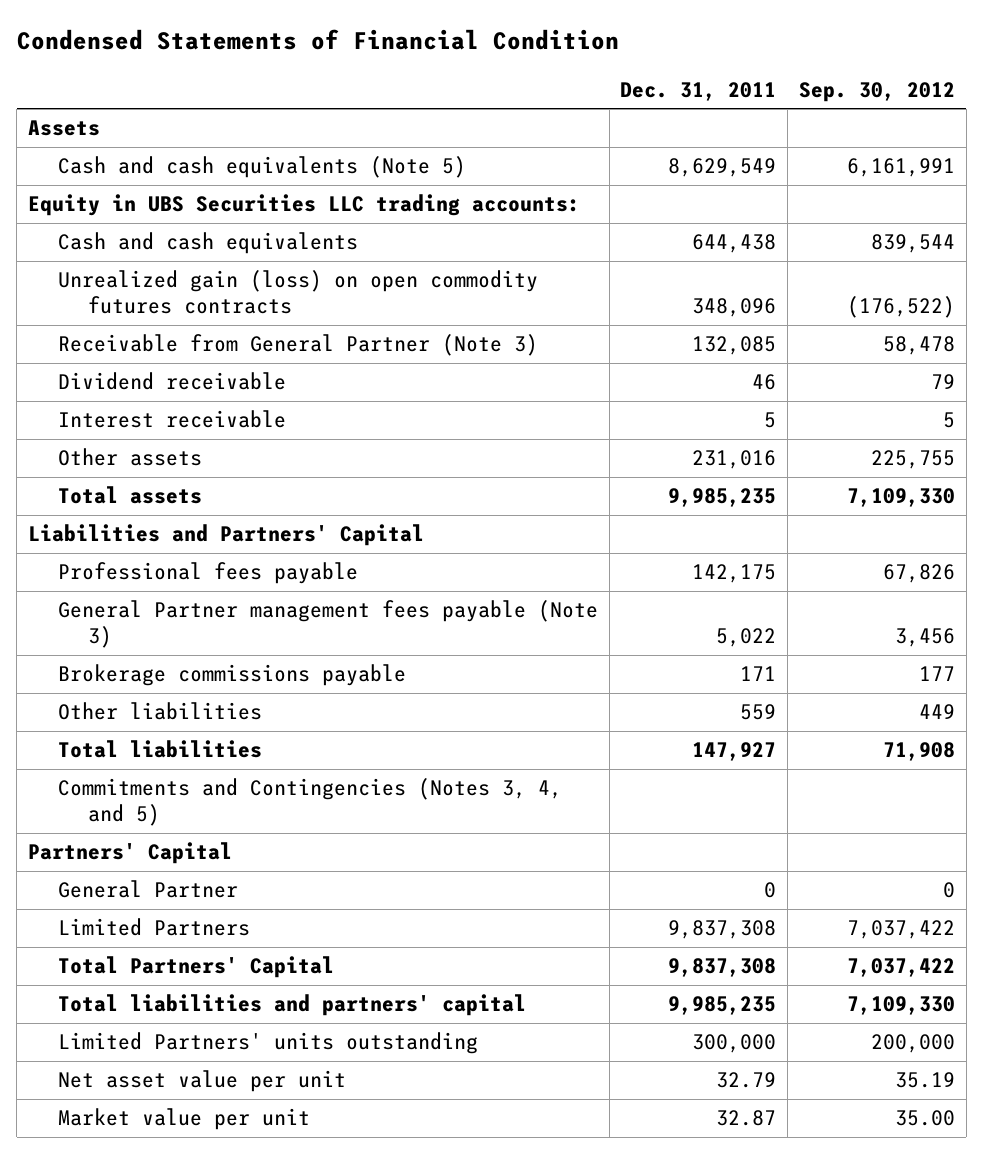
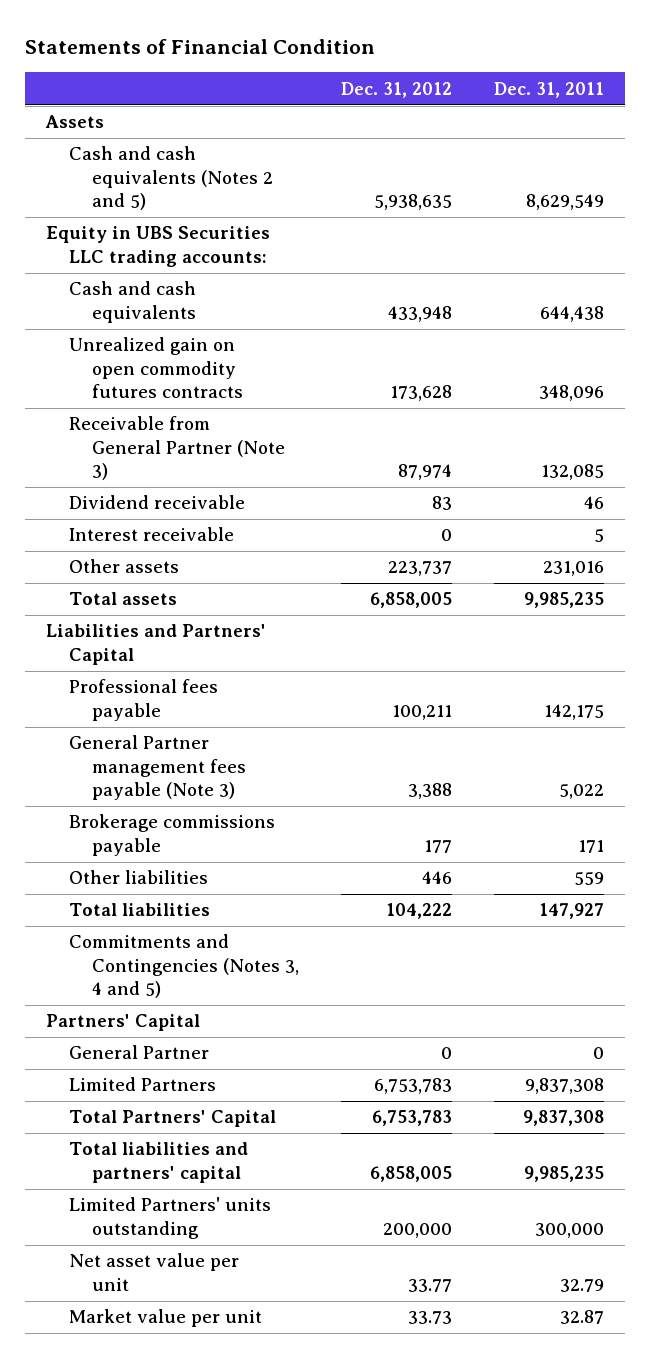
[16,29,619,51] Condensed Statements of Financial Condition -> [25,38,376,54] Statements of Financial Condition
[798,81,955,102] Sep. 30, 2012 -> none
none -> [340,81,452,98] Dec. 31, 2012
[57,156,466,179] Cash and cash equivalents (Note 5) -> [68,146,273,211] Cash and cash equivalents (Notes 2 and 5)
[57,270,538,315] Unrealized gain (loss) on open commodity futures contracts -> [68,337,243,399] Unrealized gain on open commodity futures contracts
[57,778,562,827] Commitments and Contingencies (Notes 3, 4, and 5) -> [68,934,299,999] Commitments and Contingencies (Notes 3, 4 and 5)

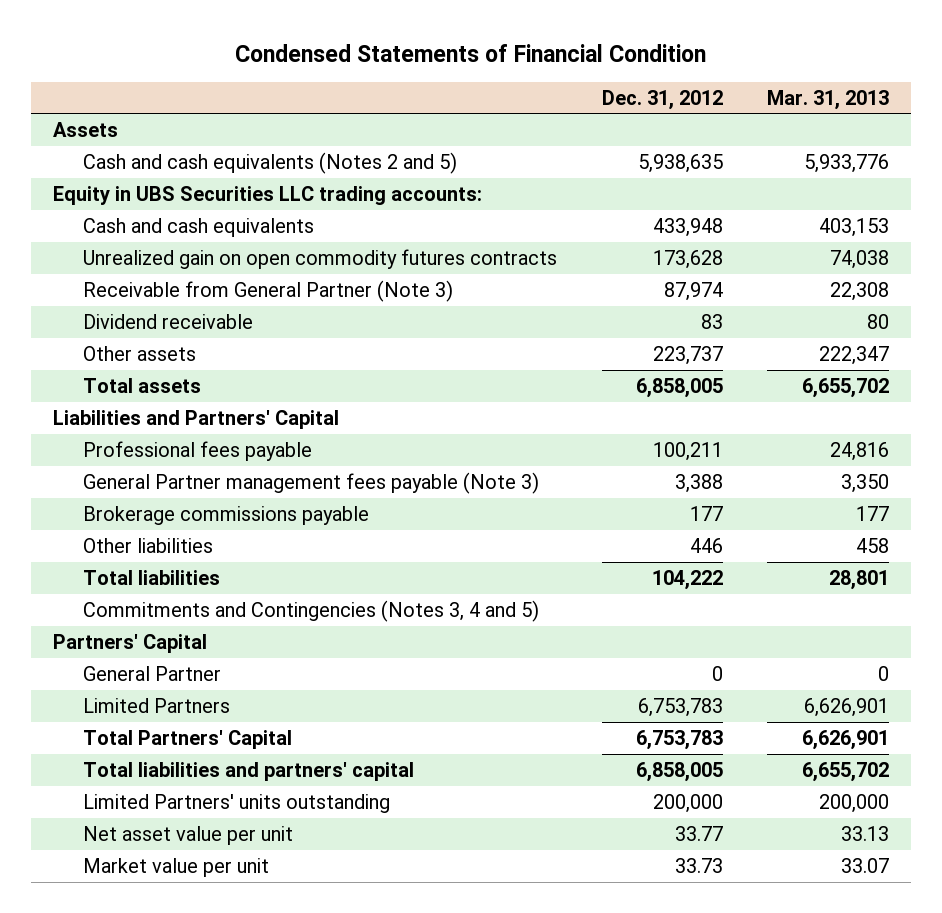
[25,38,376,54] Statements of Financial Condition -> [234,43,706,62] Condensed Statements of Financial Condition
[493,81,604,98] Dec. 31, 2011 -> none
none -> [766,89,889,110] Mar. 31, 2013
[68,527,234,542] Interest receivable -> none

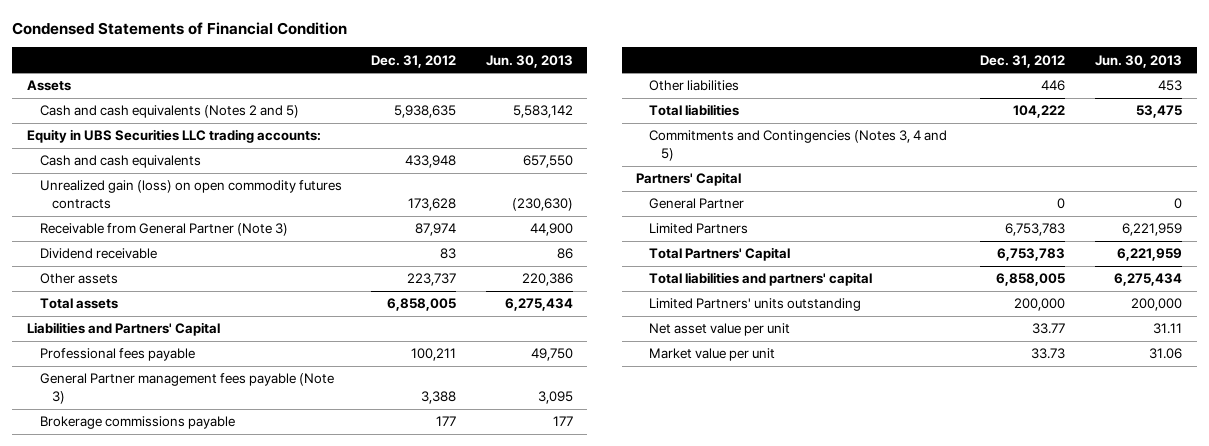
[766,89,889,110] Mar. 31, 2013 -> none
none -> [485,54,573,68] Jun. 30, 2013
[83,248,558,269] Unrealized gain on open commodity futures contracts -> [39,180,342,209] Unrealized gain (loss) on open commodity futures contracts

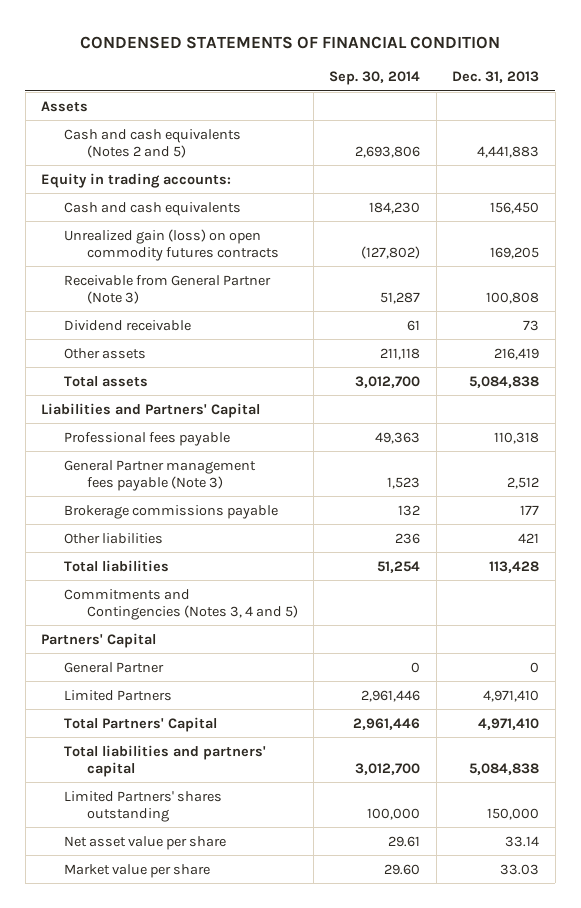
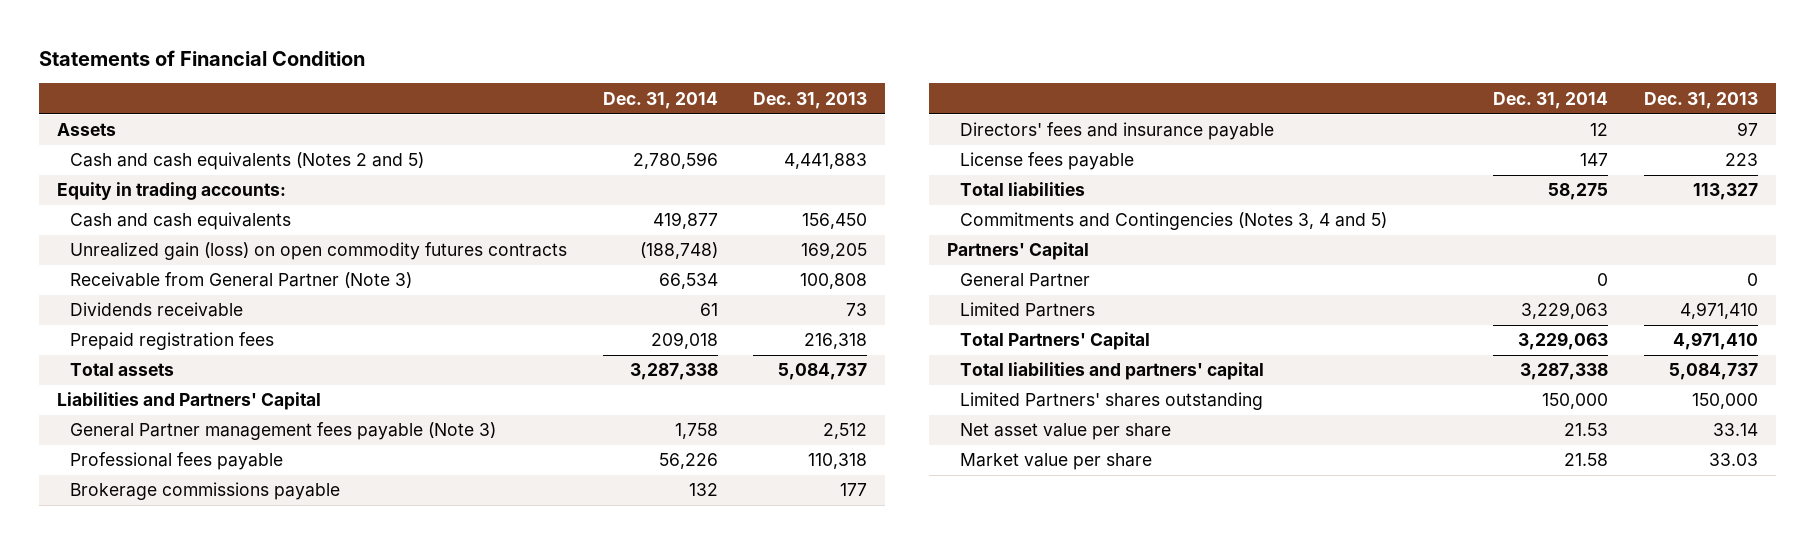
[80,35,501,49] CONDENSED STATEMENTS OF FINANCIAL CONDITION -> [38,50,365,67] Statements of Financial Condition
[329,71,421,86] Sep. 30, 2014 -> none
none -> [602,91,718,109] Dec. 31, 2014
[63,347,146,359] Other assets -> none
[63,319,191,331] Dividend receivable -> [69,302,243,318] Dividends receivable
none -> [69,332,274,351] Prepaid registration fees
[469,375,540,388] 5,084,838 -> [778,363,868,381] 5,084,737
[63,431,230,446] Professional fees payable -> [69,452,283,471] Professional fees payable
[63,532,163,544] Other liabilities -> none
none -> [959,122,1274,141] Directors' fees and insurance payable
none -> [959,152,1134,171] License fees payable
[489,560,540,573] 113,428 -> [1692,183,1758,201] 113,327
[469,762,540,775] 5,084,838 -> [1668,363,1758,381] 5,084,737

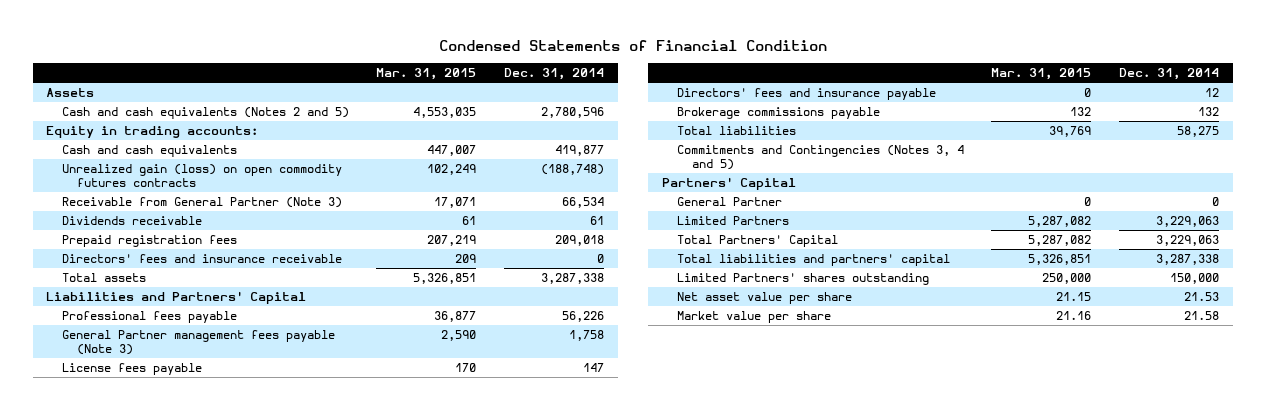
[38,50,365,67] Statements of Financial Condition -> [438,40,827,52] Condensed Statements of Financial Condition
[753,91,868,109] Dec. 31, 2013 -> none
none -> [376,68,477,81] Mar. 31, 2015
none -> [61,253,342,263] Directors' fees and insurance receivable
[69,422,496,441] General Partner management fees payable (Note 3) -> [61,329,335,356] General Partner management fees payable (Note 3)
[959,122,1274,141] Directors' fees and insurance payable -> [676,87,936,100] Directors' fees and insurance payable
[69,482,340,501] Brokerage commissions payable -> [676,106,880,119] Brokerage commissions payable

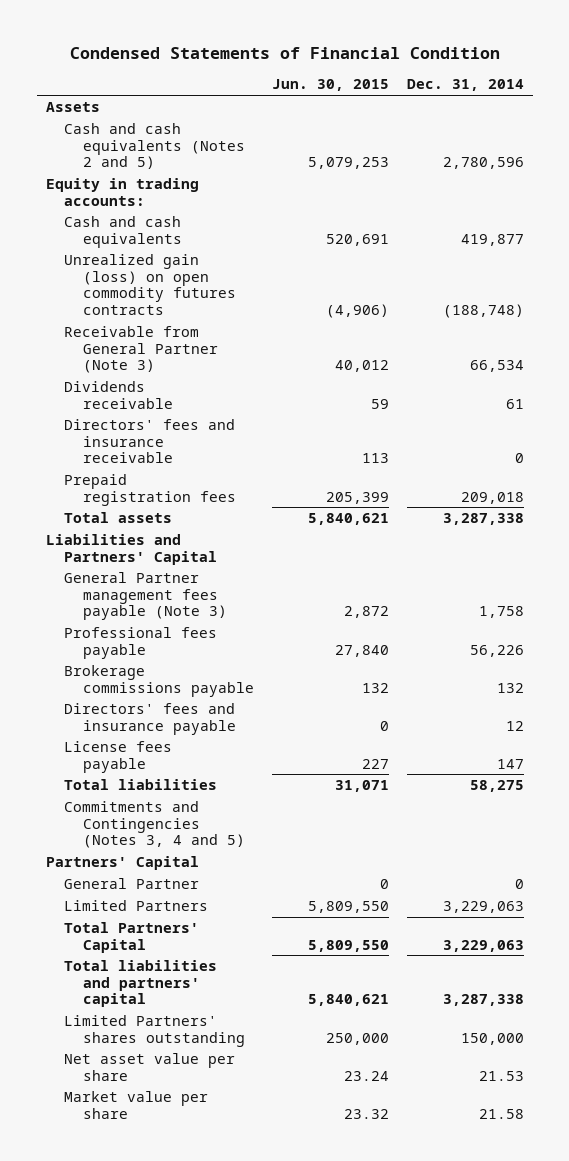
[376,68,477,81] Mar. 31, 2015 -> none
none -> [271,79,389,92] Jun. 30, 2015
[61,234,237,247] Prepaid registration fees -> [64,474,236,506] Prepaid registration fees
[61,310,237,323] Professional fees payable -> [64,627,218,659] Professional fees payable
[676,87,936,100] Directors' fees and insurance payable -> [64,703,236,735] Directors' fees and insurance payable
[61,362,202,375] License fees payable -> [64,741,173,773] License fees payable

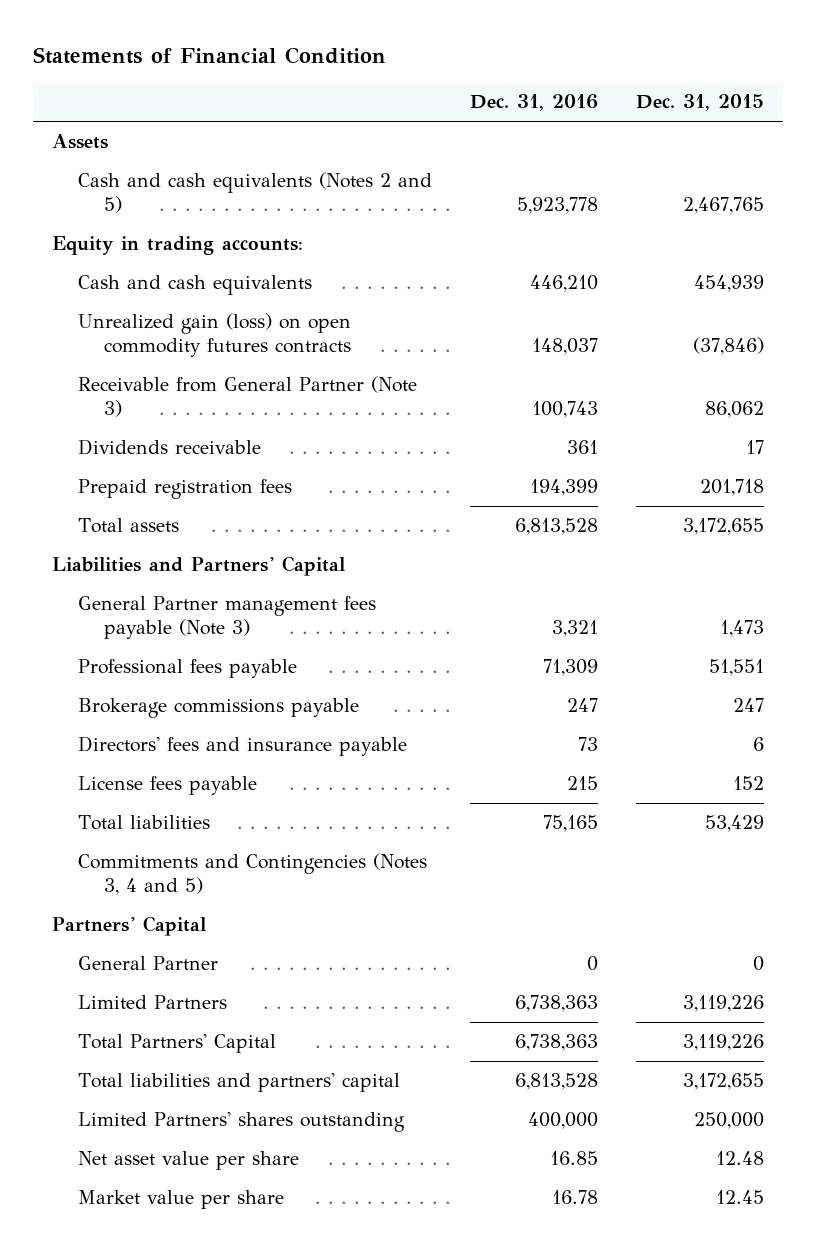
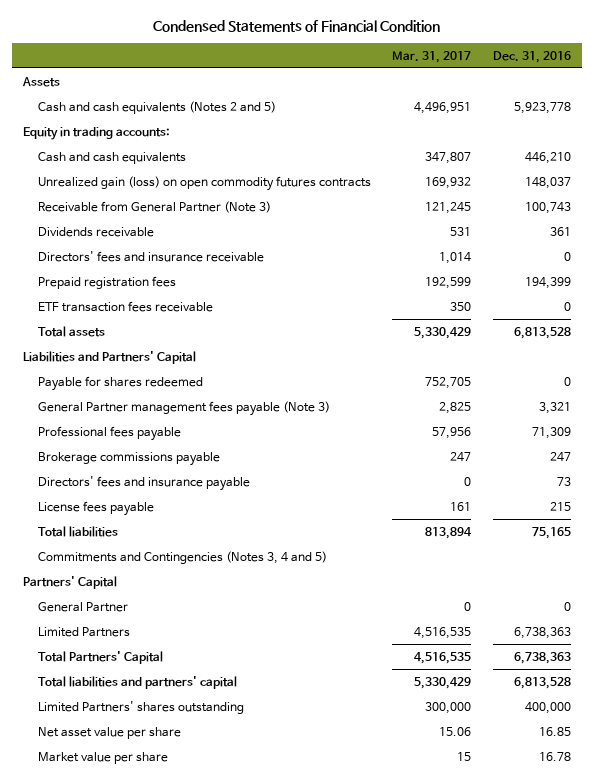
[33,47,387,65] Statements of Financial Condition -> [153,19,441,32] Condensed Statements of Financial Condition
[635,94,764,112] Dec. 31, 2015 -> none
none -> [392,50,472,63] Mar. 31, 2017
none -> [37,250,264,262] Directors' fees and insurance receivable
none -> [37,300,213,312] ETF transaction fees receivable
none -> [37,375,203,391] Payable for shares redeemed

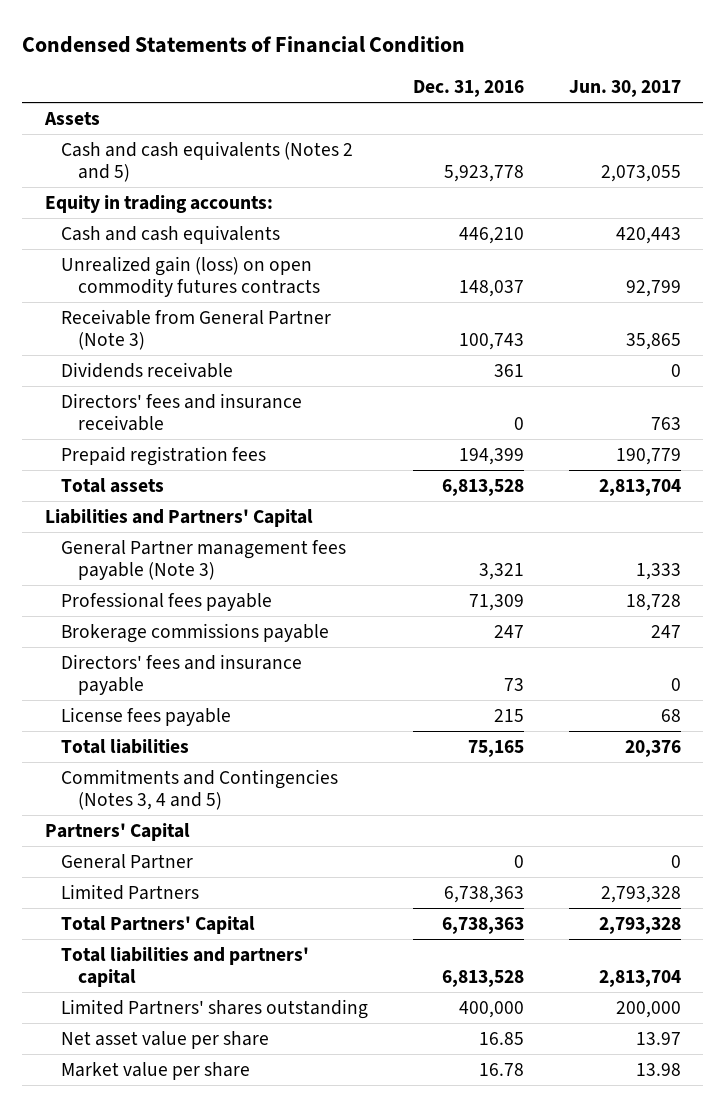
[392,50,472,63] Mar. 31, 2017 -> none
none -> [568,80,681,98] Jun. 30, 2017
[37,300,213,312] ETF transaction fees receivable -> none
[37,375,203,391] Payable for shares redeemed -> none

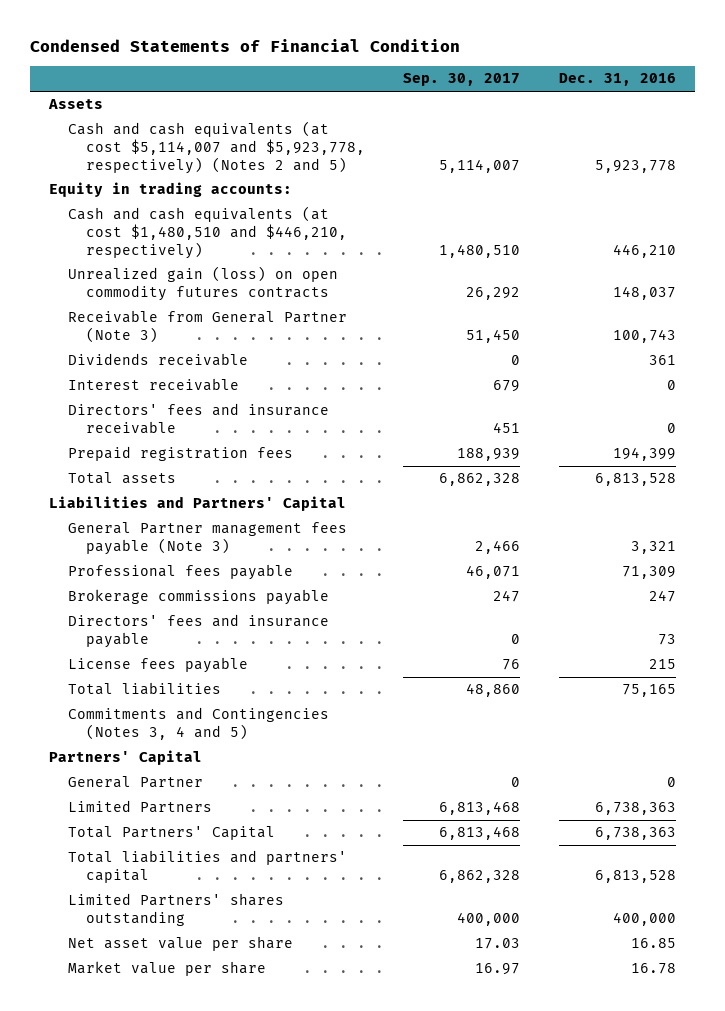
[568,80,681,98] Jun. 30, 2017 -> none
none -> [403,73,521,87] Sep. 30, 2017
[61,140,354,183] Cash and cash equivalents (Notes 2 and 5) -> [67,121,366,174] Cash and cash equivalents (at cost $5,114,007 and $5,923,778, respectively) (Notes 2 and 5)
[61,224,281,244] Cash and cash equivalents -> [67,206,348,259] Cash and cash equivalents (at cost $1,480,510 and $446,210, respectively)
none -> [67,378,239,392] Interest receivable

